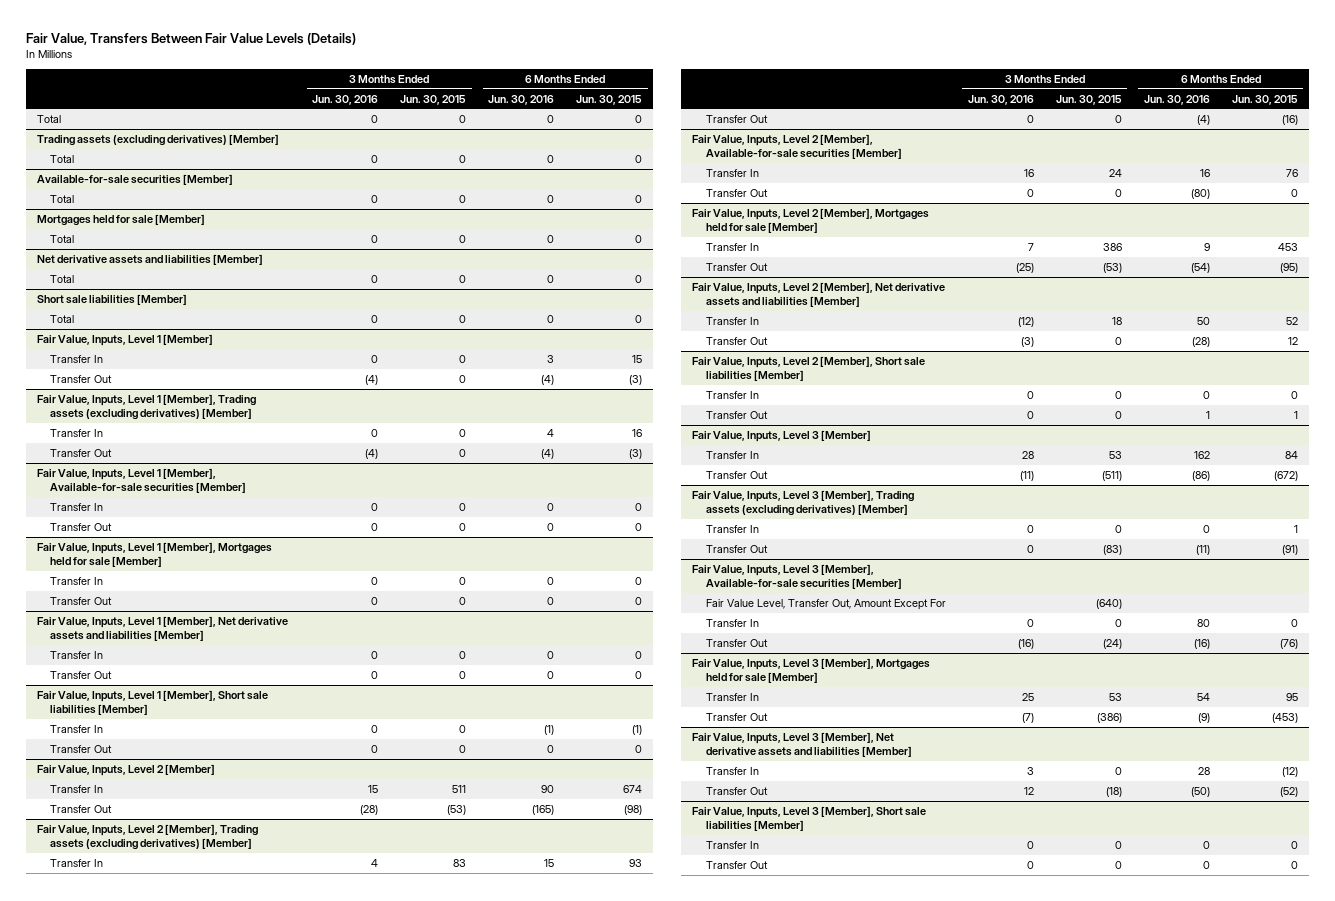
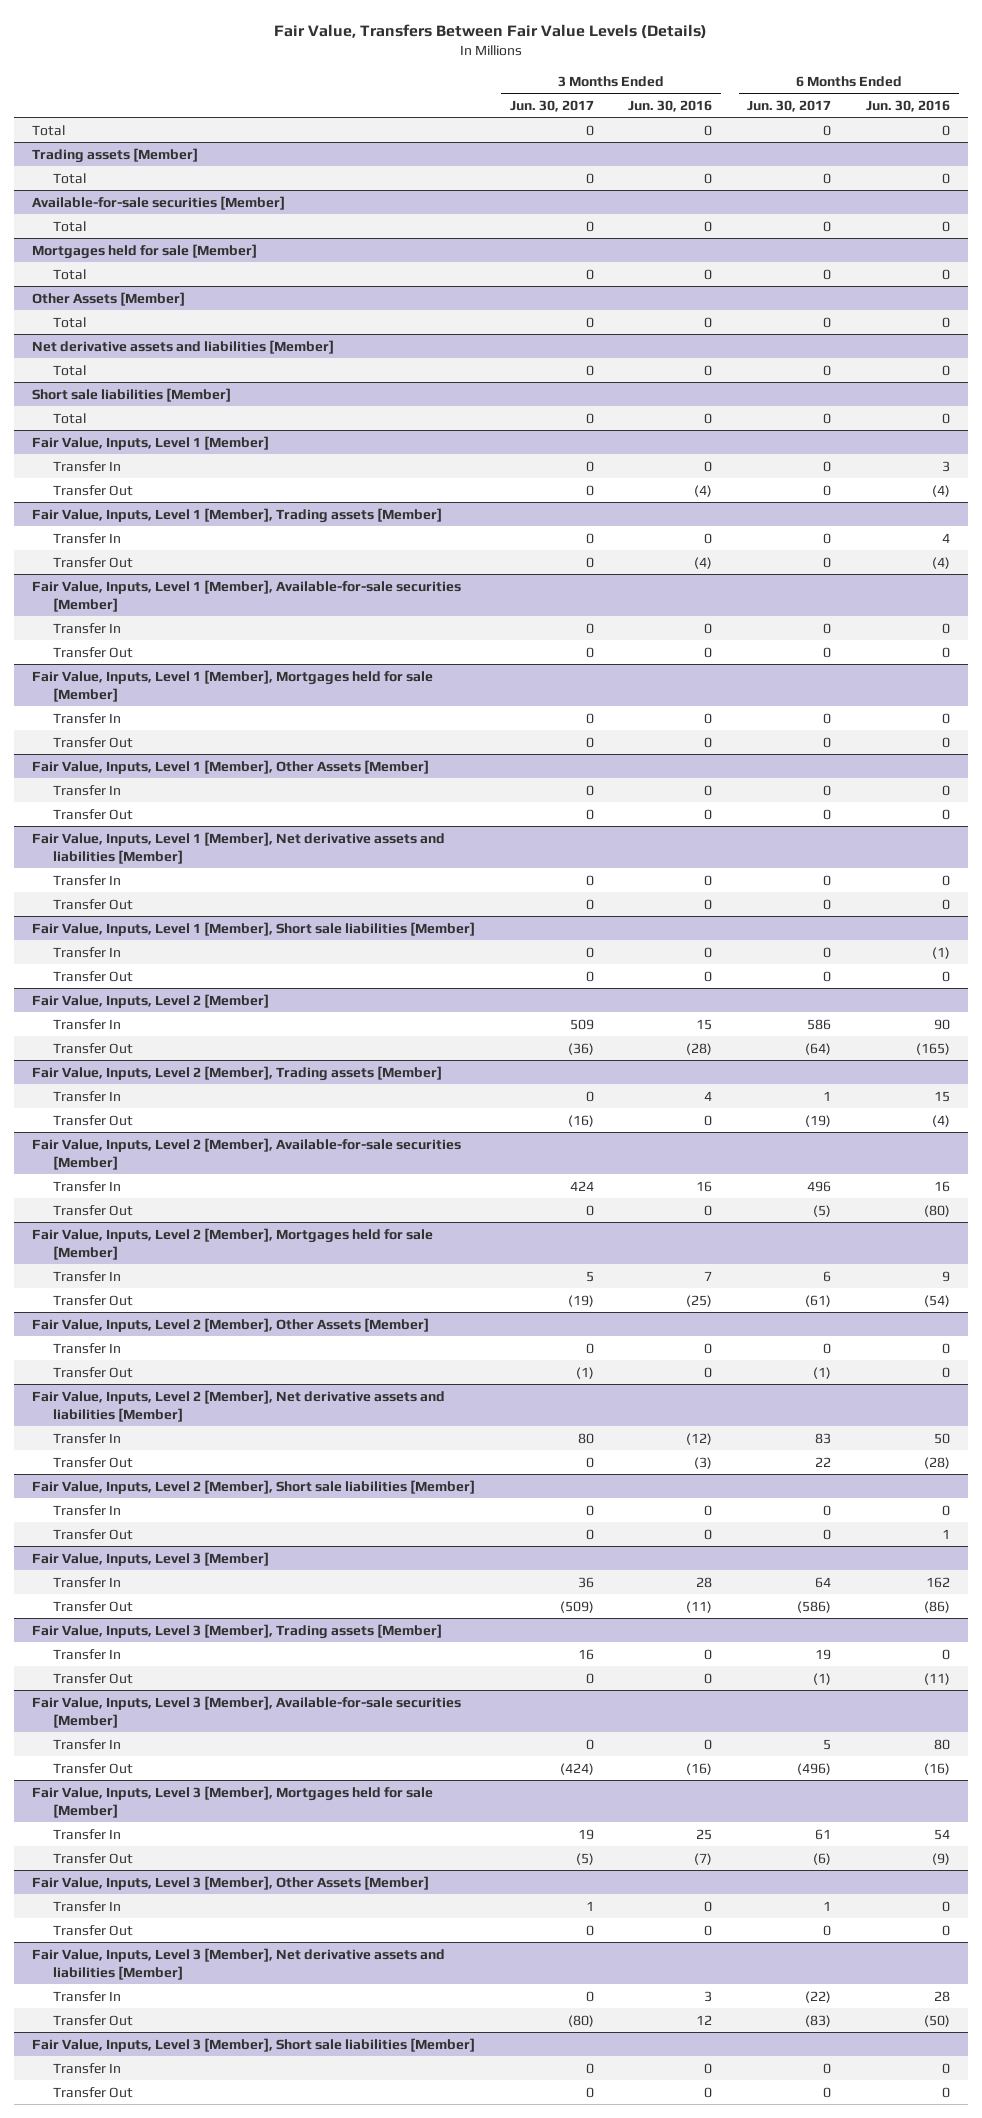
[400,94,467,105] Jun. 30, 2015 -> none
[576,94,643,105] Jun. 30, 2015 -> none
none -> [509,99,594,112] Jun. 30, 2017
none -> [747,99,832,112] Jun. 30, 2017
[36,133,279,146] Trading assets (excluding derivatives) [Member] -> [31,147,198,163] Trading assets [Member]
none -> [31,291,185,306] Other Assets [Member]
none -> [52,316,86,328] Total
[36,393,256,420] Fair Value, Inputs, Level 1 [Member], Trading assets (excluding derivatives) [Member] -> [31,507,442,523] Fair Value, Inputs, Level 1 [Member], Trading assets [Member]
none -> [31,759,429,774] Fair Value, Inputs, Level 1 [Member], Other Assets [Member]
none -> [52,784,121,796] Transfer In
none -> [52,808,133,820] Transfer Out
[36,823,258,850] Fair Value, Inputs, Level 2 [Member], Trading assets (excluding derivatives) [Member] -> [31,1065,442,1081] Fair Value, Inputs, Level 2 [Member], Trading assets [Member]
none -> [31,1317,429,1332] Fair Value, Inputs, Level 2 [Member], Other Assets [Member]
none -> [52,1342,121,1354] Transfer In
none -> [52,1366,133,1378] Transfer Out
[692,489,915,516] Fair Value, Inputs, Level 3 [Member], Trading assets (excluding derivatives) [Member] -> [31,1623,442,1639] Fair Value, Inputs, Level 3 [Member], Trading assets [Member]
[705,598,946,610] Fair Value Level, Transfer Out, Amount Except For -> none
none -> [31,1875,429,1890] Fair Value, Inputs, Level 3 [Member], Other Assets [Member]
none -> [52,1900,121,1912] Transfer In
none -> [52,1924,133,1936] Transfer Out

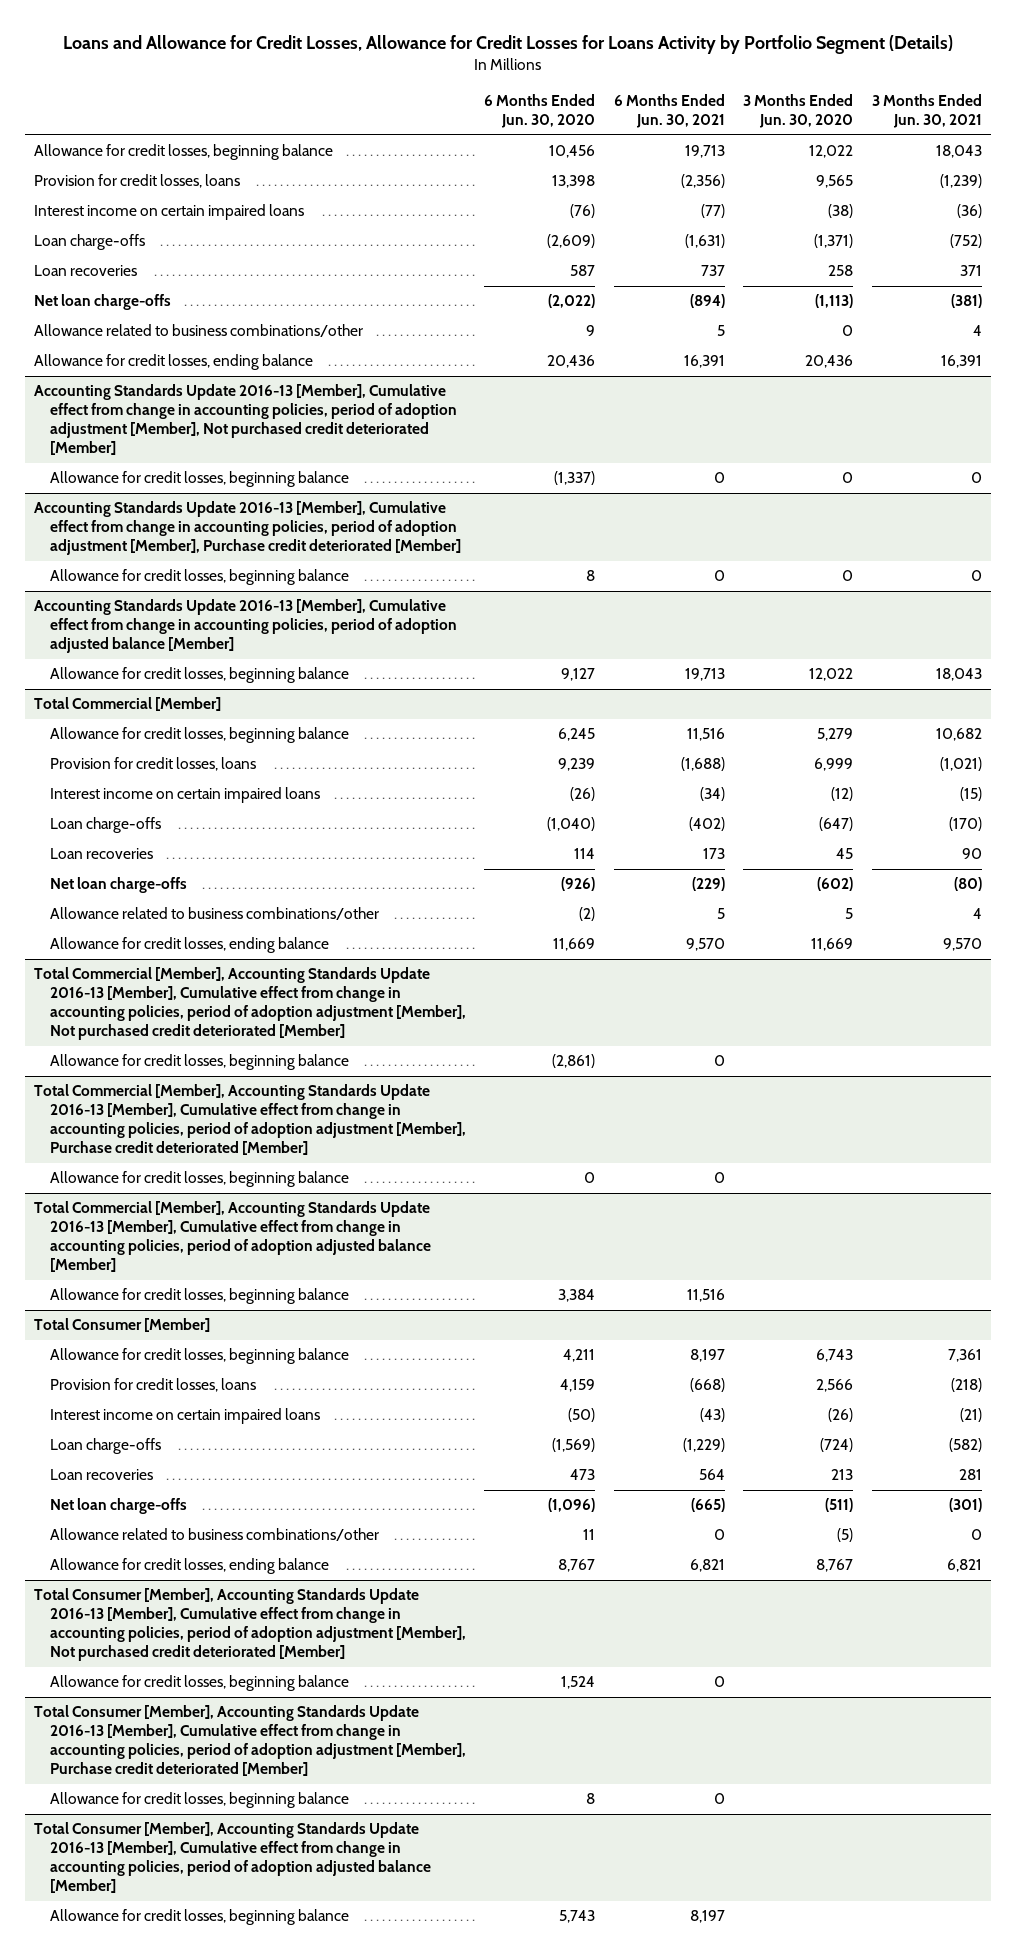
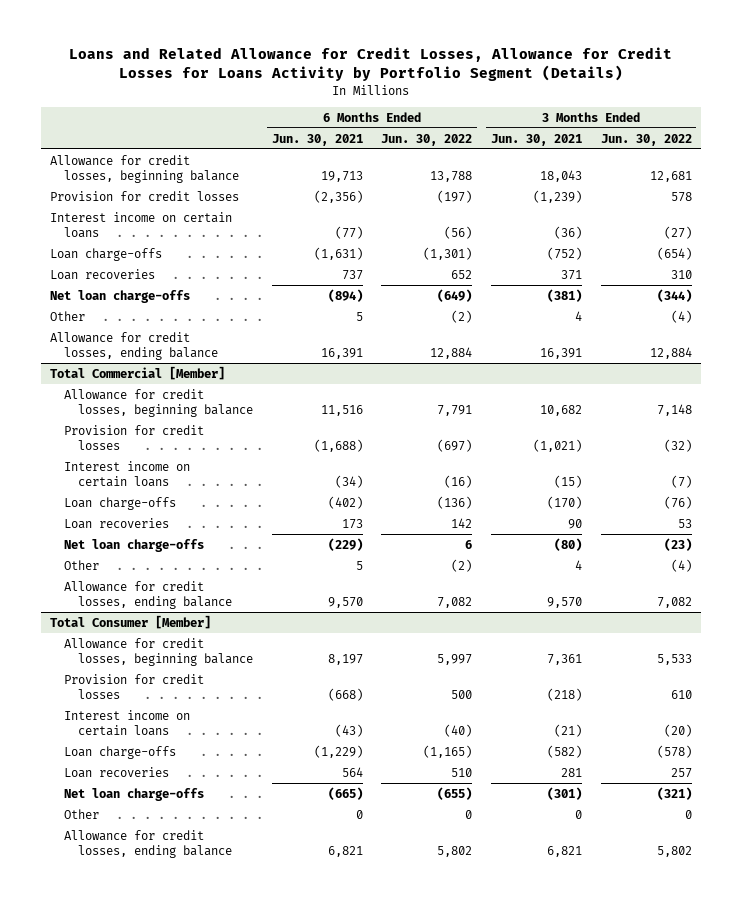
[63,35,954,55] Loans and Allowance for Credit Losses, Allowance for Credit Losses for Loans Activity by Portfolio Segment (Details) -> [68,47,672,82] Loans and Related Allowance for Credit Losses, Allowance for Credit Losses for Loans Activity by Portfolio Segment (Details)
[484,94,596,129] 6 Months Ended Jun. 30, 2020 -> none
[743,94,854,129] 3 Months Ended Jun. 30, 2020 -> none
none -> [381,133,473,146] Jun. 30, 2022
none -> [600,133,692,146] Jun. 30, 2022
[34,174,241,189] Provision for credit losses, loans -> [49,190,239,201] Provision for credit losses
[34,204,305,221] Interest income on certain impaired loans -> [49,211,232,238] Interest income on certain loans
[34,324,364,338] Allowance related to business combinations/other -> [49,310,85,321] Other
[34,384,457,455] Accounting Standards Update 2016-13 [Member], Cumulative effect from change in accounting policies, period of adoption adjustment [Member], Not purchased credit deteriorated [Member] -> none
[49,471,349,488] Allowance for credit losses, beginning balance -> none
[34,501,461,556] Accounting Standards Update 2016-13 [Member], Cumulative effect from change in accounting policies, period of adoption adjustment [Member], Purchase credit deteriorated [Member] -> none
[49,569,349,586] Allowance for credit losses, beginning balance -> none
[34,599,457,654] Accounting Standards Update 2016-13 [Member], Cumulative effect from change in accounting policies, period of adoption adjusted balance [Member] -> none
[49,667,349,684] Allowance for credit losses, beginning balance -> none
[49,757,256,772] Provision for credit losses, loans -> [64,424,205,450] Provision for credit losses
[49,787,320,804] Interest income on certain impaired loans -> [64,460,191,487] Interest income on certain loans
[49,907,379,921] Allowance related to business combinations/other -> [64,559,100,570] Other
[34,967,466,1040] Total Commercial [Member], Accounting Standards Update 2016-13 [Member], Cumulative effect from change in accounting policies, period of adoption adjustment [Member], Not purchased credit deteriorated [Member] -> none
[49,1054,349,1071] Allowance for credit losses, beginning balance -> none
[34,1084,466,1155] Total Commercial [Member], Accounting Standards Update 2016-13 [Member], Cumulative effect from change in accounting policies, period of adoption adjustment [Member], Purchase credit deteriorated [Member] -> none
[49,1171,349,1188] Allowance for credit losses, beginning balance -> none
[34,1201,431,1272] Total Commercial [Member], Accounting Standards Update 2016-13 [Member], Cumulative effect from change in accounting policies, period of adoption adjusted balance [Member] -> none
[49,1288,349,1305] Allowance for credit losses, beginning balance -> none
[49,1378,256,1393] Provision for credit losses, loans -> [64,673,205,699] Provision for credit losses
[49,1408,320,1425] Interest income on certain impaired loans -> [64,709,191,736] Interest income on certain loans
[49,1528,379,1542] Allowance related to business combinations/other -> [64,808,100,819] Other
[34,1588,466,1661] Total Consumer [Member], Accounting Standards Update 2016-13 [Member], Cumulative effect from change in accounting policies, period of adoption adjustment [Member], Not purchased credit deteriorated [Member] -> none
[49,1675,349,1692] Allowance for credit losses, beginning balance -> none
[34,1705,466,1776] Total Consumer [Member], Accounting Standards Update 2016-13 [Member], Cumulative effect from change in accounting policies, period of adoption adjustment [Member], Purchase credit deteriorated [Member] -> none
[49,1792,349,1809] Allowance for credit losses, beginning balance -> none
[34,1822,431,1893] Total Consumer [Member], Accounting Standards Update 2016-13 [Member], Cumulative effect from change in accounting policies, period of adoption adjusted balance [Member] -> none
[49,1909,349,1926] Allowance for credit losses, beginning balance -> none

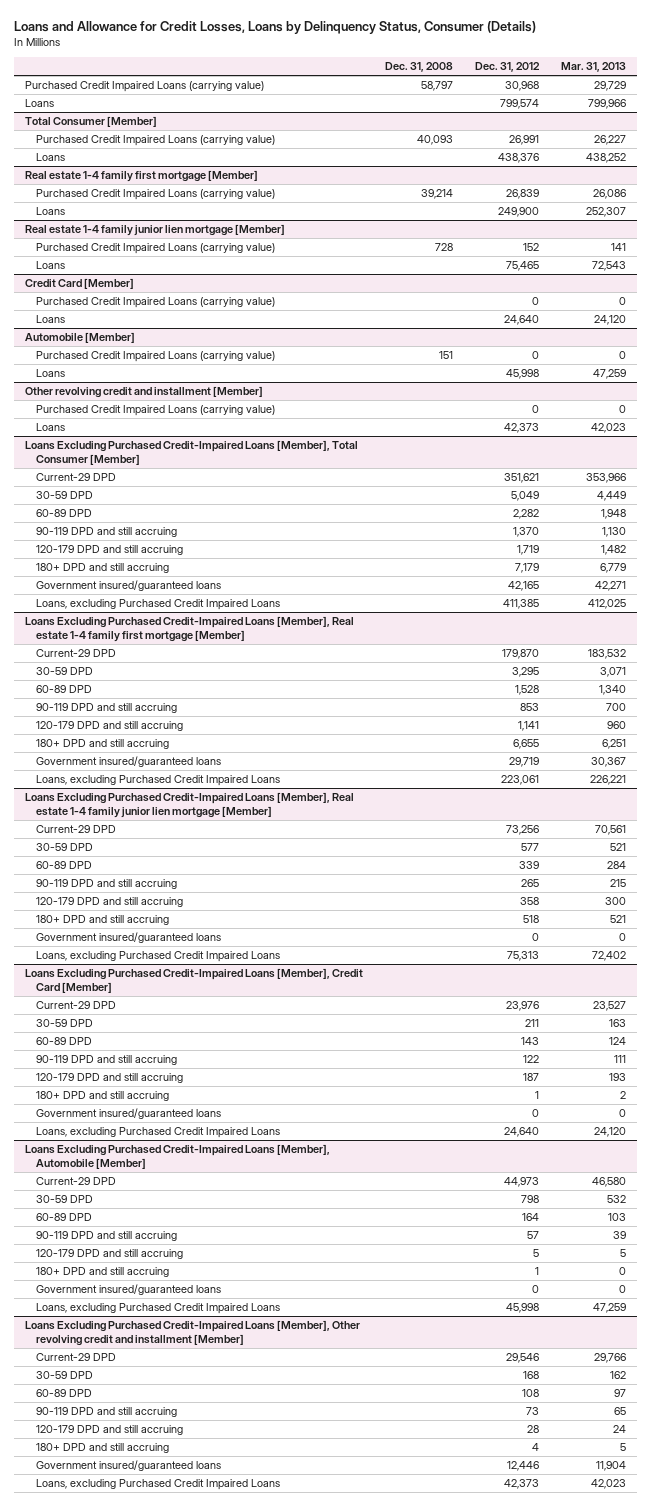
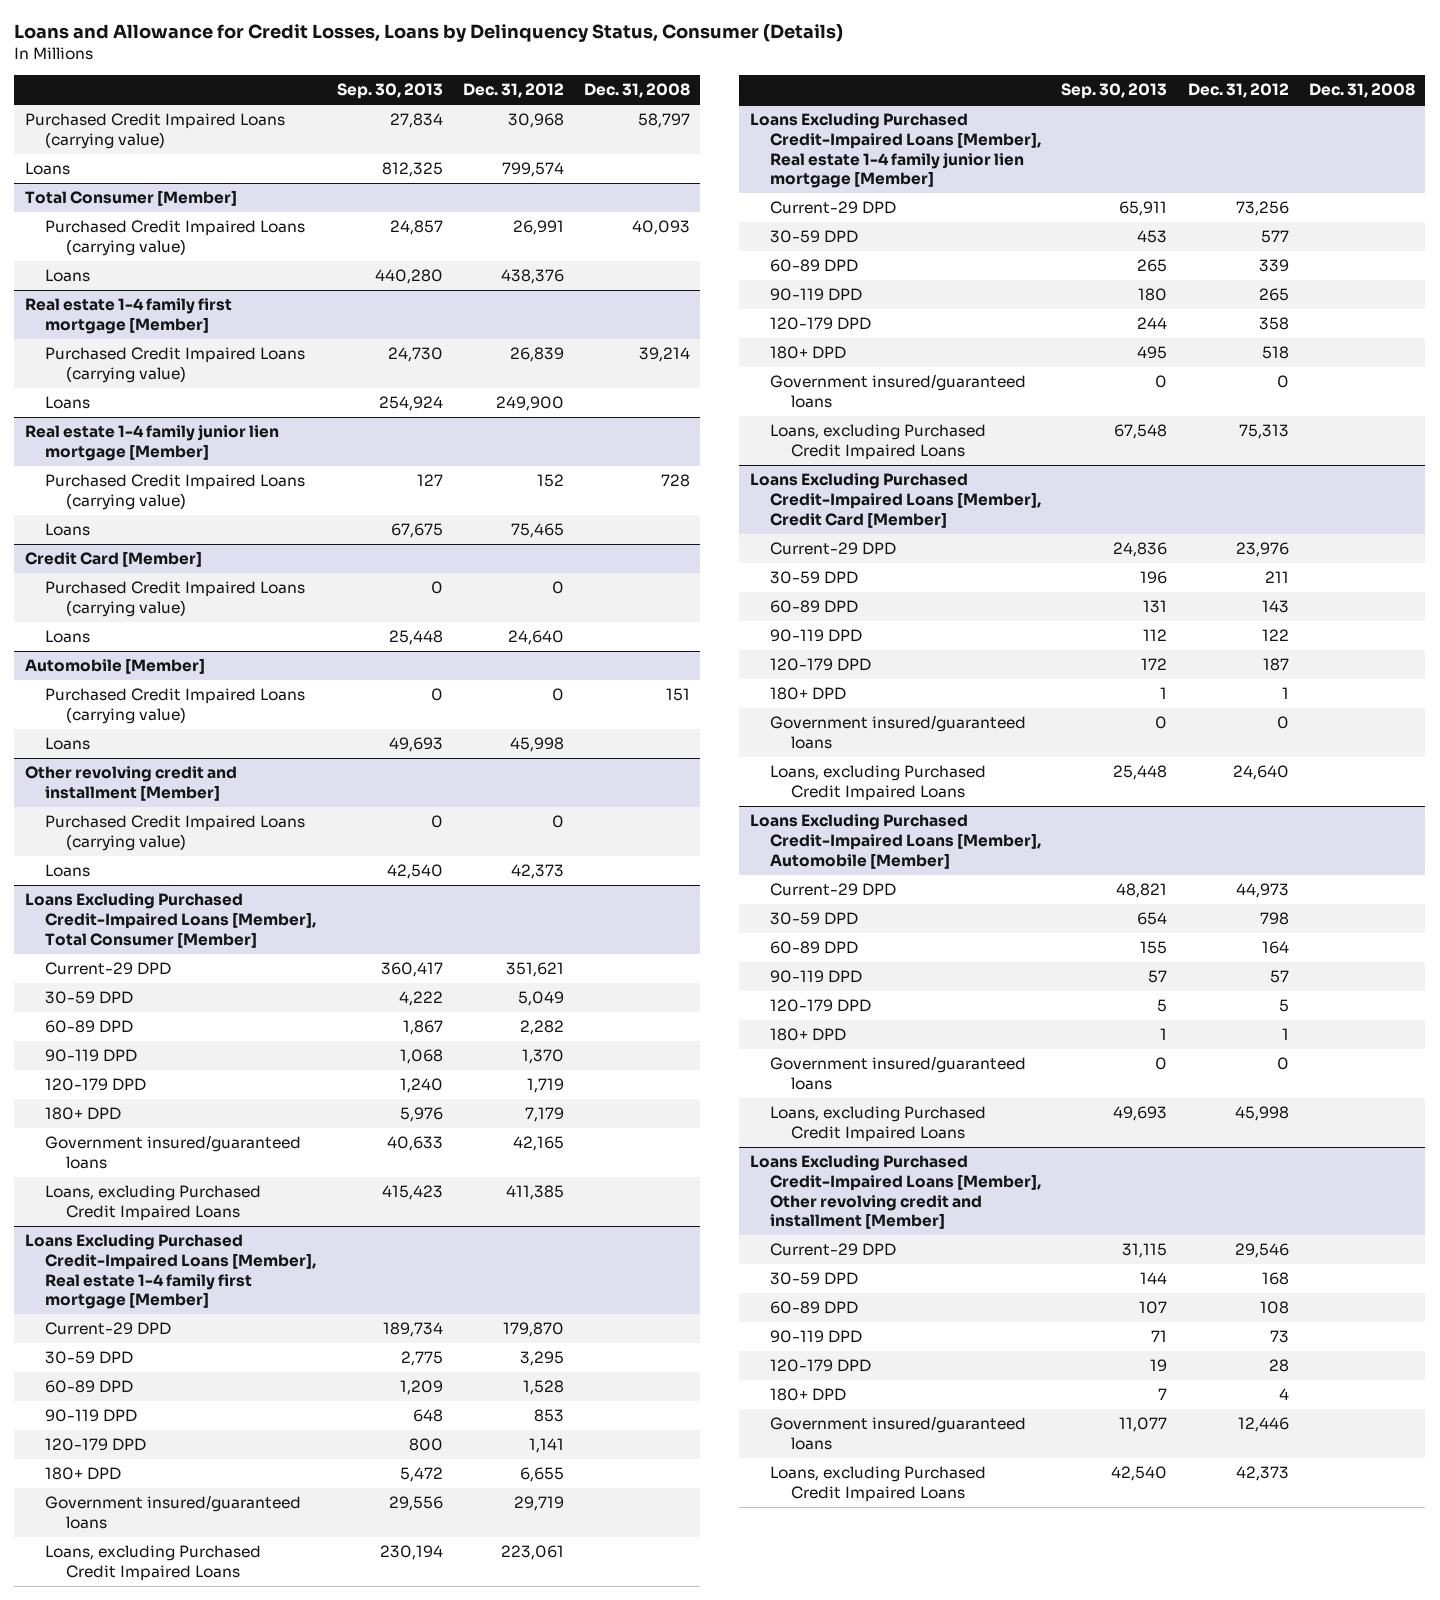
[560,62,626,73] Mar. 31, 2013 -> none
none -> [336,83,443,100] Sep. 30, 2013
[35,526,177,537] 90-119 DPD and still accruing -> [45,1049,138,1063] 90-119 DPD
[35,544,183,555] 120-179 DPD and still accruing -> [45,1078,147,1092] 120-179 DPD
[35,562,169,573] 180+ DPD and still accruing -> [45,1107,122,1121] 180+ DPD
[35,702,177,713] 90-119 DPD and still accruing -> [45,1409,138,1423] 90-119 DPD
[35,720,183,731] 120-179 DPD and still accruing -> [45,1438,147,1452] 120-179 DPD
[35,738,169,749] 180+ DPD and still accruing -> [45,1467,122,1481] 180+ DPD
[35,878,177,889] 90-119 DPD and still accruing -> [770,288,863,302] 90-119 DPD
[35,896,183,907] 120-179 DPD and still accruing -> [770,317,872,331] 120-179 DPD
[35,914,169,925] 180+ DPD and still accruing -> [770,346,847,360] 180+ DPD
[35,1054,177,1065] 90-119 DPD and still accruing -> [770,629,863,643] 90-119 DPD
[35,1072,183,1083] 120-179 DPD and still accruing -> [770,658,872,672] 120-179 DPD
[35,1090,169,1101] 180+ DPD and still accruing -> [770,687,847,701] 180+ DPD
[35,1230,177,1241] 90-119 DPD and still accruing -> [770,970,863,984] 90-119 DPD
[35,1248,183,1259] 120-179 DPD and still accruing -> [770,999,872,1013] 120-179 DPD
[35,1266,169,1277] 180+ DPD and still accruing -> [770,1028,847,1042] 180+ DPD
[35,1406,177,1417] 90-119 DPD and still accruing -> [770,1330,863,1344] 90-119 DPD
[35,1424,183,1435] 120-179 DPD and still accruing -> [770,1359,872,1373] 120-179 DPD
[35,1442,169,1453] 180+ DPD and still accruing -> [770,1388,847,1402] 180+ DPD

